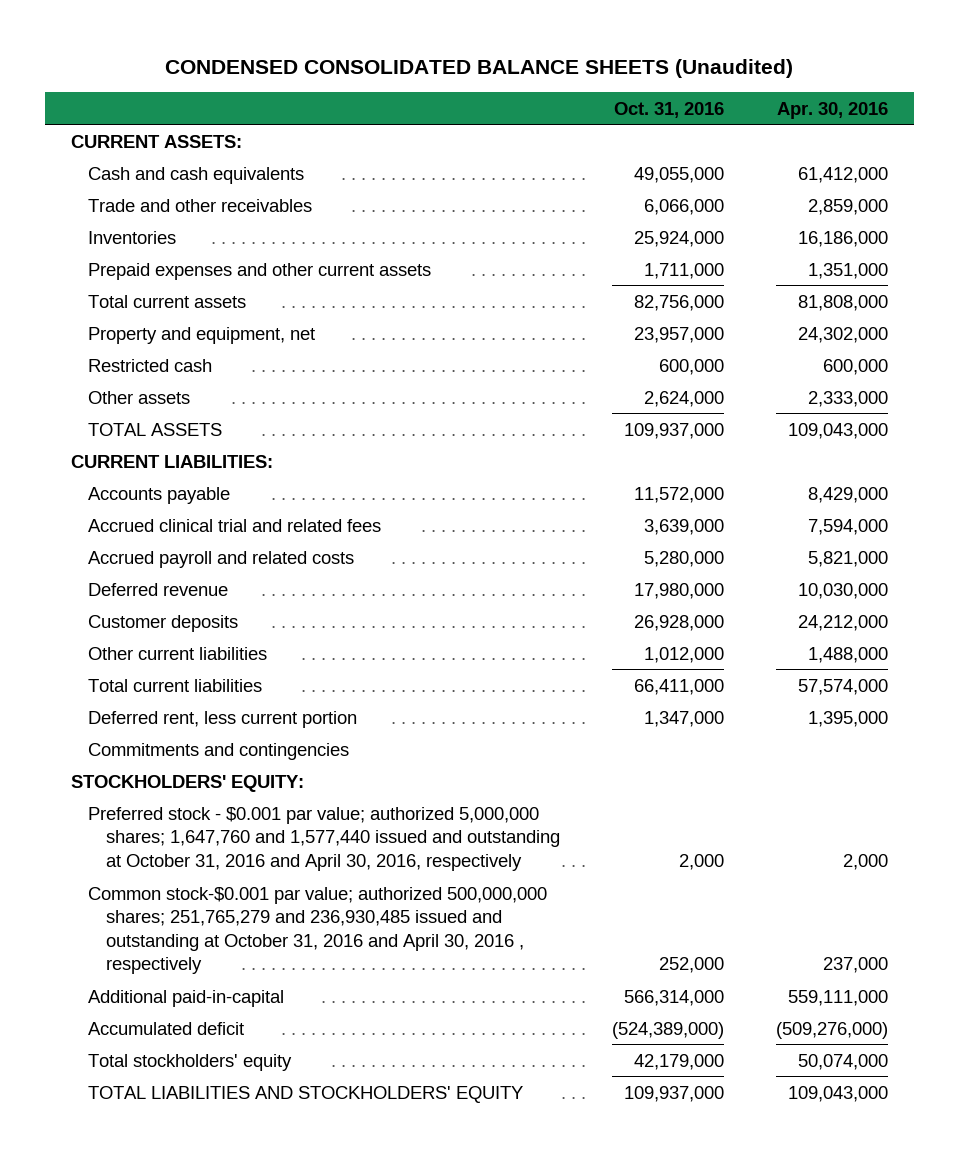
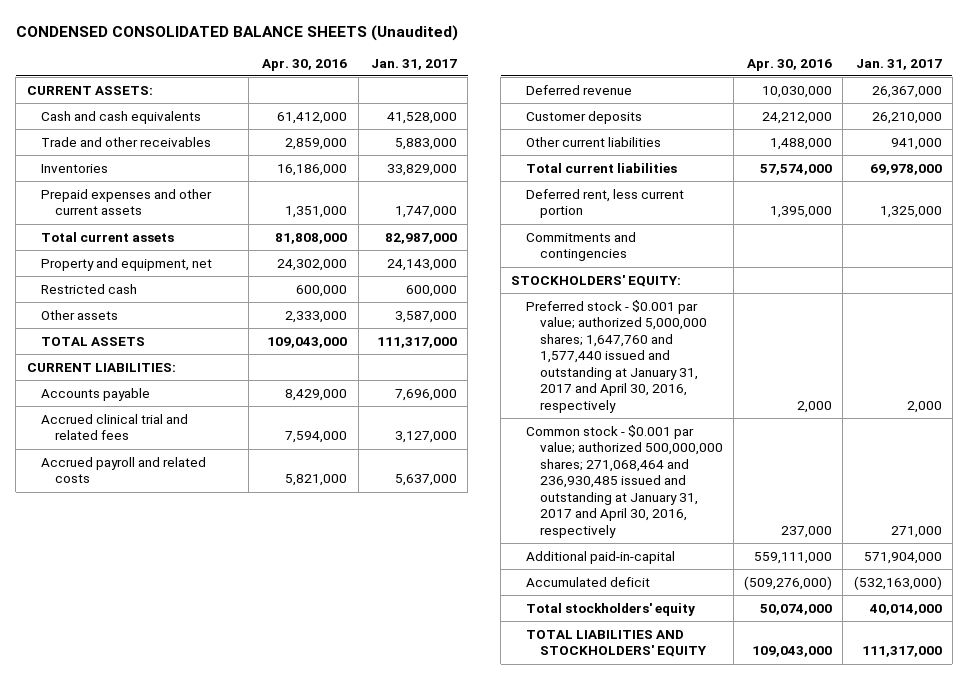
[613,101,724,118] Oct. 31, 2016 -> none
none -> [370,58,457,70] Jan. 31, 2017
[88,806,560,871] Preferred stock - $0.001 par value; authorized 5,000,000 shares; 1,647,760 and 1,577,440 issued and outstanding at October 31, 2016 and April 30, 2016, respectively -> [525,299,707,413] Preferred stock - $0.001 par value; authorized 5,000,000 shares; 1,647,760 and 1,577,440 issued and outstanding at January 31, 2017 and April 30, 2016, respectively
[88,886,548,975] Common stock-$0.001 par value; authorized 500,000,000 shares; 251,765,279 and 236,930,485 issued and outstanding at October 31, 2016 and April 30, 2016 , respectively -> [525,424,723,538] Common stock - $0.001 par value; authorized 500,000,000 shares; 271,068,464 and 236,930,485 issued and outstanding at January 31, 2017 and April 30, 2016, respectively

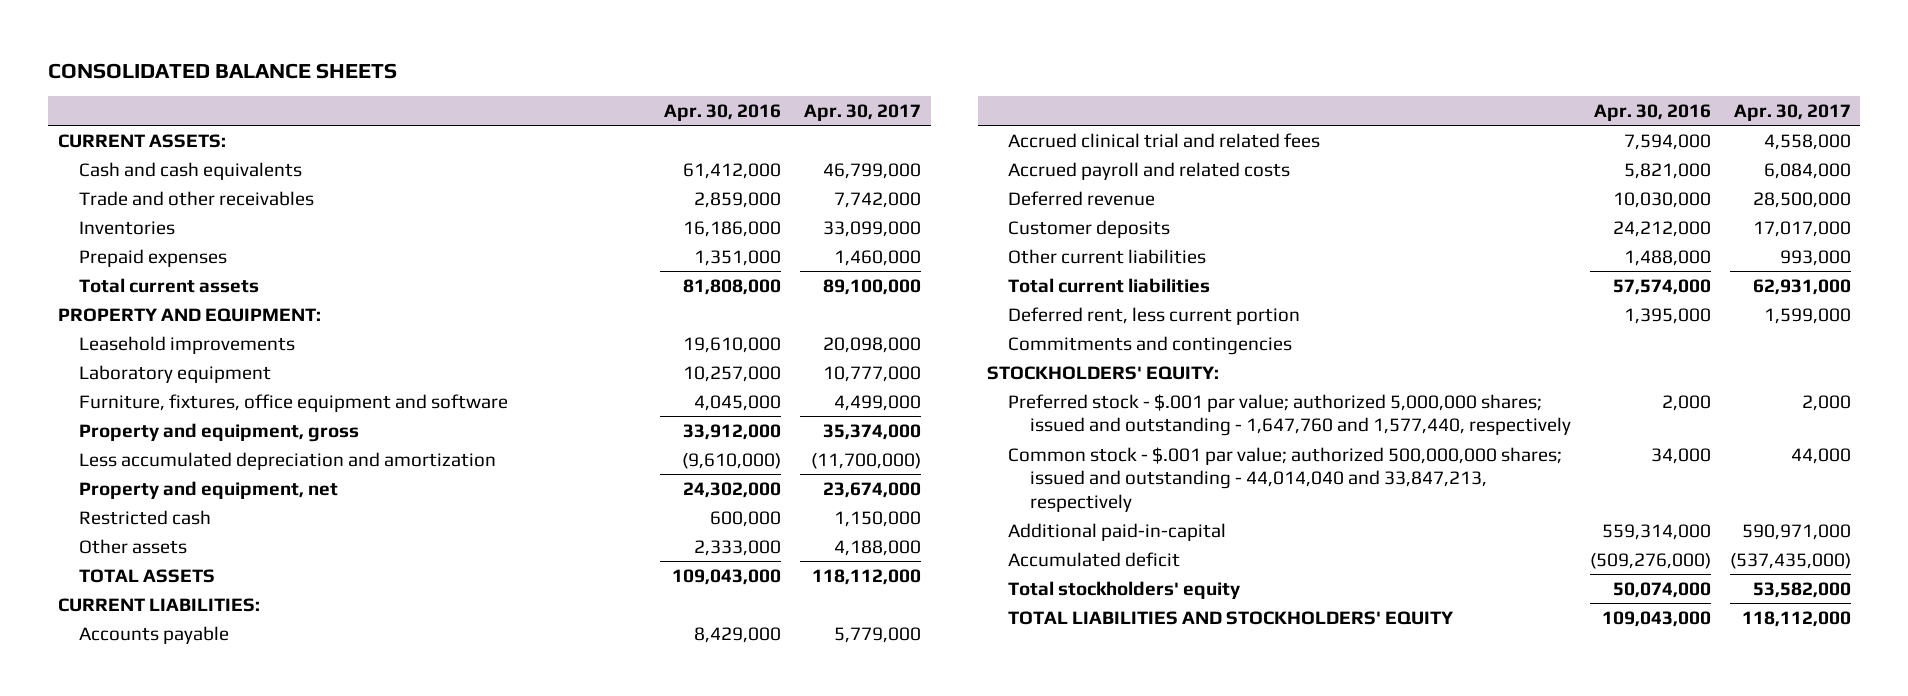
[15,24,458,41] CONDENSED CONSOLIDATED BALANCE SHEETS (Unaudited) -> [48,62,398,79] CONSOLIDATED BALANCE SHEETS
[370,58,457,70] Jan. 31, 2017 -> none
none -> [804,104,922,122] Apr. 30, 2017
[40,188,212,216] Prepaid expenses and other current assets -> [78,248,227,267] Prepaid expenses
none -> [57,307,321,322] PROPERTY AND EQUIPMENT:
none -> [78,335,295,354] Leasehold improvements
none -> [78,364,271,383] Laboratory equipment
none -> [78,393,508,412] Furniture, fixtures, office equipment and software
none -> [78,422,359,442] Property and equipment, gross
none -> [78,451,496,470] Less accumulated depreciation and amortization
[525,299,707,413] Preferred stock - $0.001 par value; authorized 5,000,000 shares; 1,647,760 and 1,577,440 issued and outstanding at January 31, 2017 and April 30, 2016, respectively -> [1008,393,1571,437] Preferred stock - $.001 par value; authorized 5,000,000 shares; issued and outstanding - 1,647,760 and 1,577,440, respectively
[525,424,723,538] Common stock - $0.001 par value; authorized 500,000,000 shares; 271,068,464 and 236,930,485 issued and outstanding at January 31, 2017 and April 30, 2016, respectively -> [1008,446,1563,513] Common stock - $.001 par value; authorized 500,000,000 shares; issued and outstanding - 44,014,040 and 33,847,213, respectively
[781,525,833,538] 237,000 -> [1650,447,1711,464] 34,000
[754,551,833,564] 559,111,000 -> [1601,523,1711,540] 559,314,000

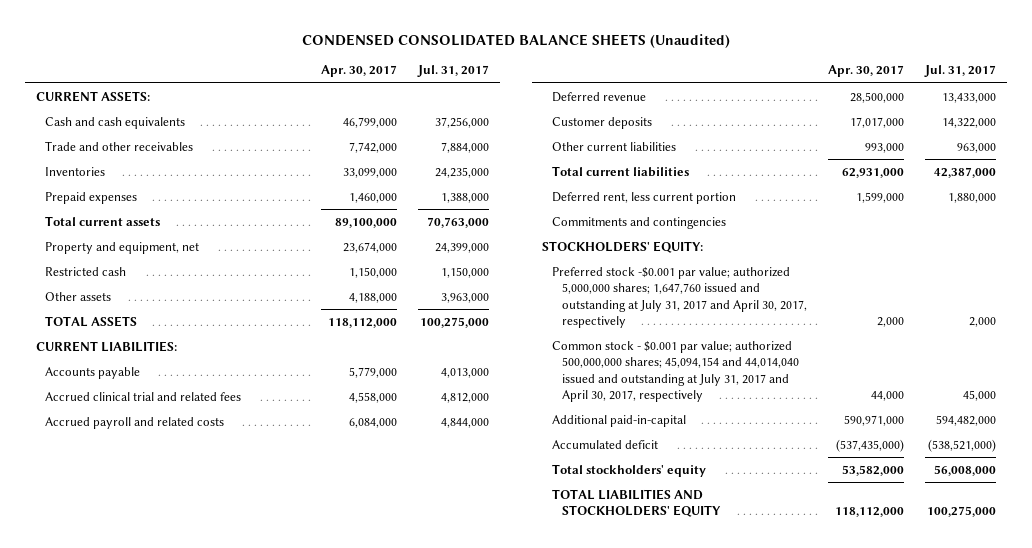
[48,62,398,79] CONSOLIDATED BALANCE SHEETS -> [301,33,730,48] CONDENSED CONSOLIDATED BALANCE SHEETS (Unaudited)
[664,104,782,122] Apr. 30, 2016 -> none
none -> [417,65,490,78] Jul. 31, 2017
[57,307,321,322] PROPERTY AND EQUIPMENT: -> none
[78,335,295,354] Leasehold improvements -> none
[78,364,271,383] Laboratory equipment -> none
[78,393,508,412] Furniture, fixtures, office equipment and software -> none
[78,422,359,442] Property and equipment, gross -> none
[78,451,496,470] Less accumulated depreciation and amortization -> none
[1008,393,1571,437] Preferred stock - $.001 par value; authorized 5,000,000 shares; issued and outstanding - 1,647,760 and 1,577,440, respectively -> [552,266,807,328] Preferred stock -$0.001 par value; authorized 5,000,000 shares; 1,647,760 issued and outstanding at July 31, 2017 and April 30, 2017, respectively
[1008,446,1563,513] Common stock - $.001 par value; authorized 500,000,000 shares; issued and outstanding - 44,014,040 and 33,847,213, respectively -> [552,340,799,402] Common stock - $0.001 par value; authorized 500,000,000 shares; 45,094,154 and 44,014,040 issued and outstanding at July 31, 2017 and April 30, 2017, respectively

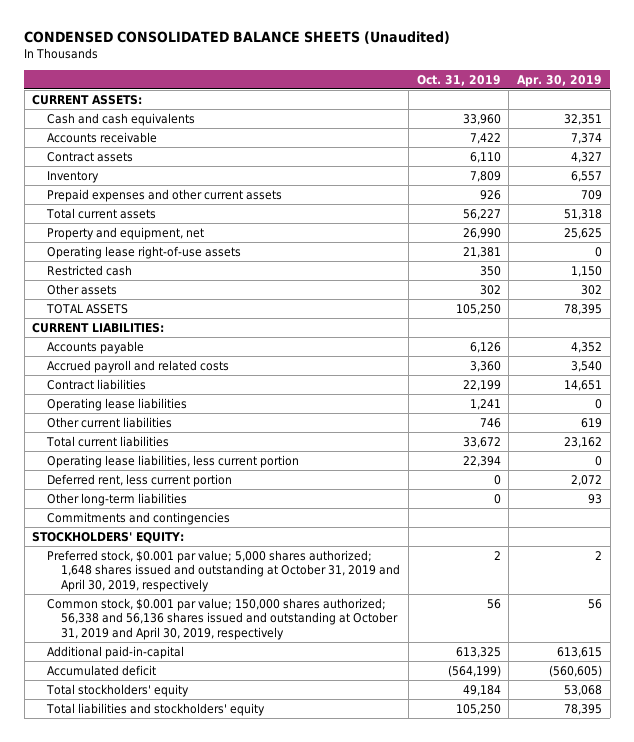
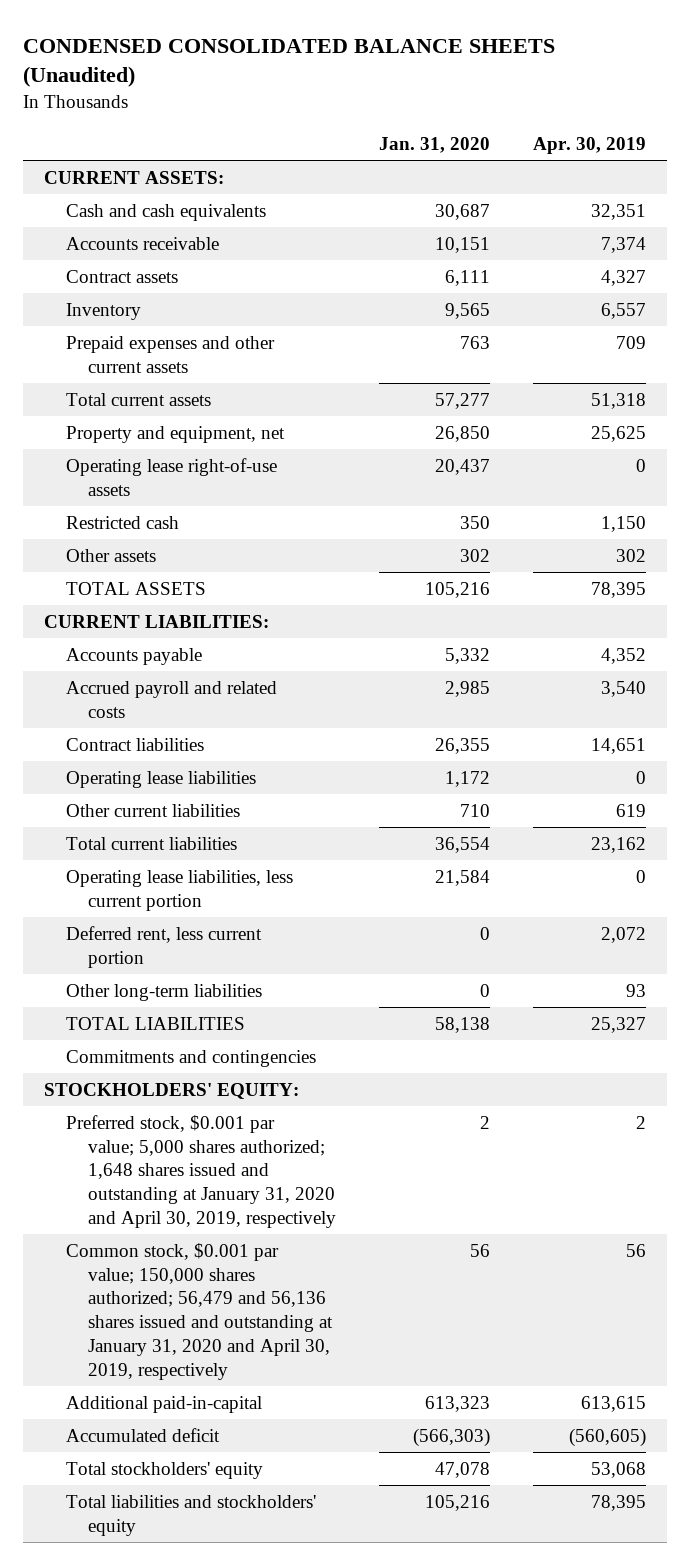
[416,74,501,86] Oct. 31, 2019 -> none
none -> [379,137,491,154] Jan. 31, 2020
none -> [66,1016,246,1030] TOTAL LIABILITIES
[46,549,401,593] Preferred stock, $0.001 par value; 5,000 shares authorized; 1,648 shares issued and outstanding at October 31, 2019 and April 30, 2019, respectively -> [66,1114,337,1228] Preferred stock, $0.001 par value; 5,000 shares authorized; 1,648 shares issued and outstanding at January 31, 2020 and April 30, 2019, respectively
[46,597,399,641] Common stock, $0.001 par value; 150,000 shares authorized; 56,338 and 56,136 shares issued and outstanding at October 31, 2019 and April 30, 2019, respectively -> [66,1242,334,1380] Common stock, $0.001 par value; 150,000 shares authorized; 56,479 and 56,136 shares issued and outstanding at January 31, 2020 and April 30, 2019, respectively

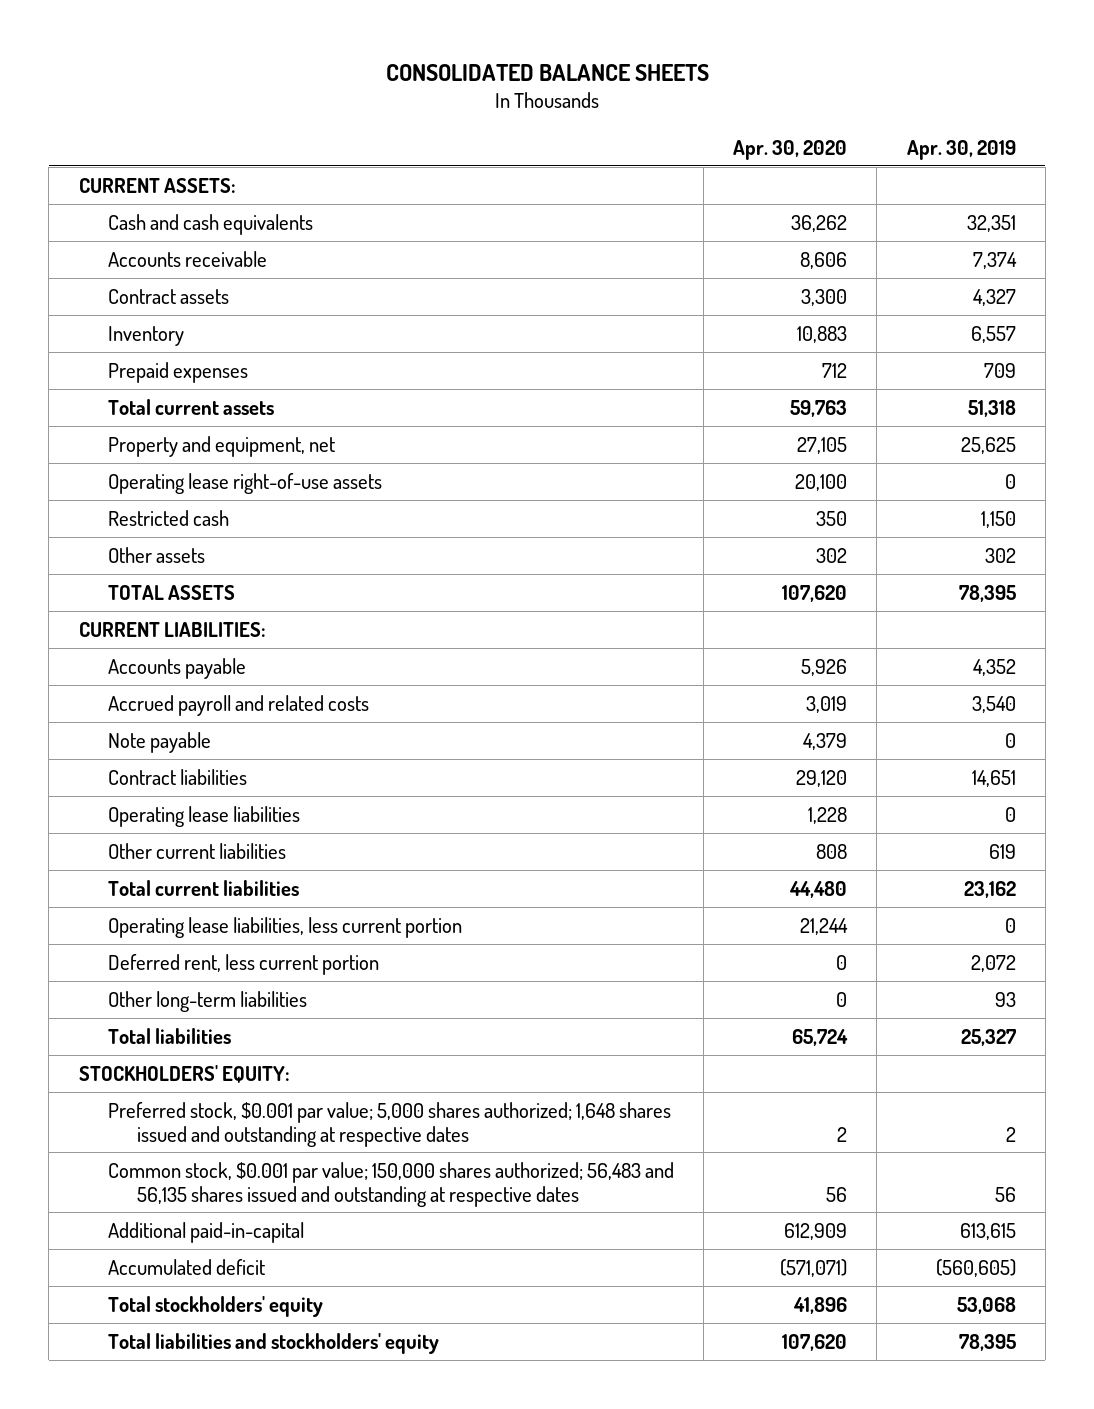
[22,38,555,88] CONDENSED CONSOLIDATED BALANCE SHEETS (Unaudited) -> [386,63,710,81] CONSOLIDATED BALANCE SHEETS
[379,137,491,154] Jan. 31, 2020 -> none
none -> [733,139,848,160] Apr. 30, 2020
[66,335,276,373] Prepaid expenses and other current assets -> [107,361,248,383] Prepaid expenses
none -> [107,731,211,753] Note payable
[66,1049,317,1067] Commitments and contingencies -> none
[66,1016,246,1030] TOTAL LIABILITIES -> [107,1027,231,1044] Total liabilities
[66,1114,337,1228] Preferred stock, $0.001 par value; 5,000 shares authorized; 1,648 shares issued and outstanding at January 31, 2020 and April 30, 2019, respectively -> [107,1101,671,1147] Preferred stock, $0.001 par value; 5,000 shares authorized; 1,648 shares issued and outstanding at respective dates
[66,1242,334,1380] Common stock, $0.001 par value; 150,000 shares authorized; 56,479 and 56,136 shares issued and outstanding at January 31, 2020 and April 30, 2019, respectively -> [107,1161,674,1207] Common stock, $0.001 par value; 150,000 shares authorized; 56,483 and 56,135 shares issued and outstanding at respective dates

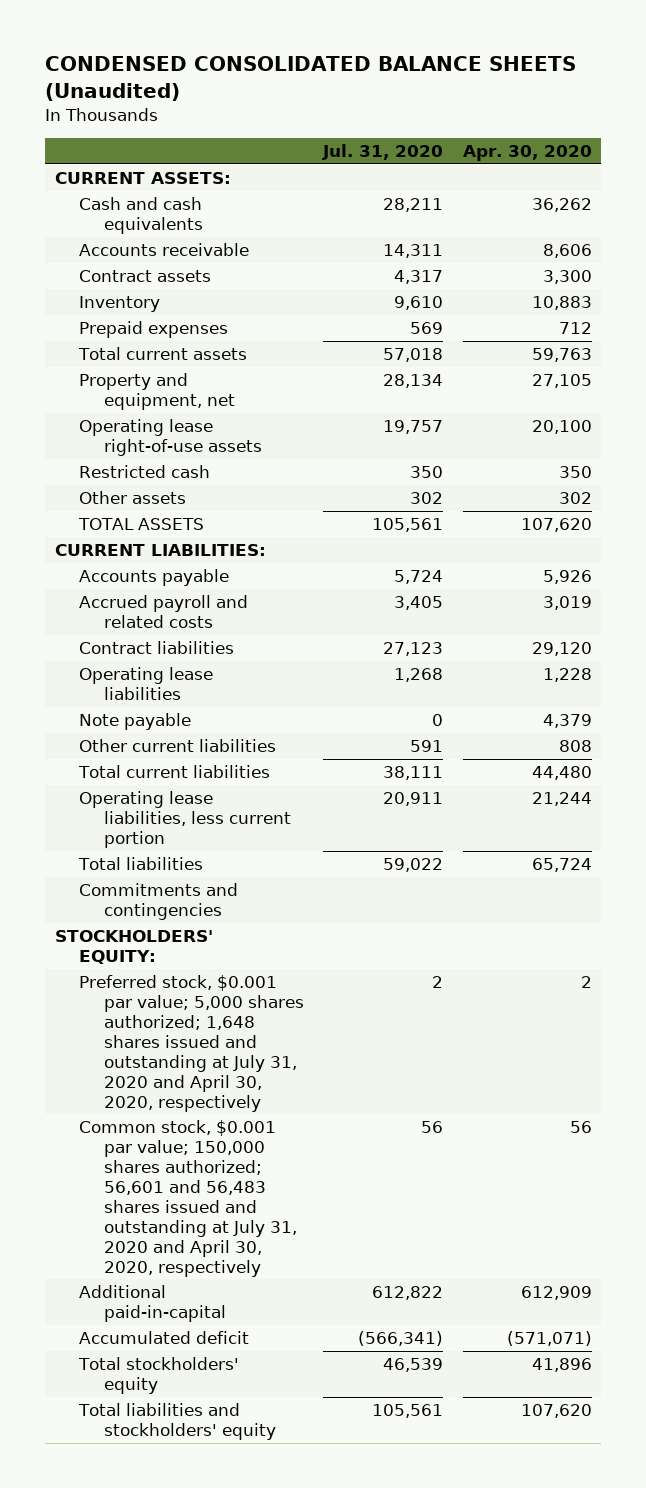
[386,63,710,81] CONSOLIDATED BALANCE SHEETS -> [44,56,576,101] CONDENSED CONSOLIDATED BALANCE SHEETS (Unaudited)
[906,139,1016,160] Apr. 30, 2019 -> none
none -> [322,144,444,161] Jul. 31, 2020
[107,731,211,753] Note payable -> [79,713,192,731] Note payable
[107,953,379,975] Deferred rent, less current portion -> none
[107,990,307,1012] Other long-term liabilities -> none
none -> [79,883,239,920] Commitments and contingencies
[107,1101,671,1147] Preferred stock, $0.001 par value; 5,000 shares authorized; 1,648 shares issued and outstanding at respective dates -> [79,975,304,1112] Preferred stock, $0.001 par value; 5,000 shares authorized; 1,648 shares issued and outstanding at July 31, 2020 and April 30, 2020, respectively
[107,1161,674,1207] Common stock, $0.001 par value; 150,000 shares authorized; 56,483 and 56,135 shares issued and outstanding at respective dates -> [79,1120,297,1277] Common stock, $0.001 par value; 150,000 shares authorized; 56,601 and 56,483 shares issued and outstanding at July 31, 2020 and April 30, 2020, respectively

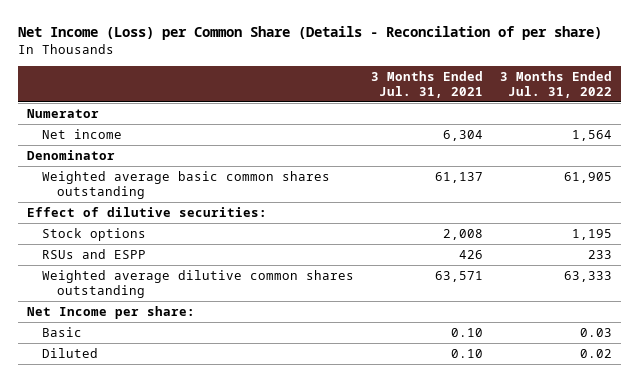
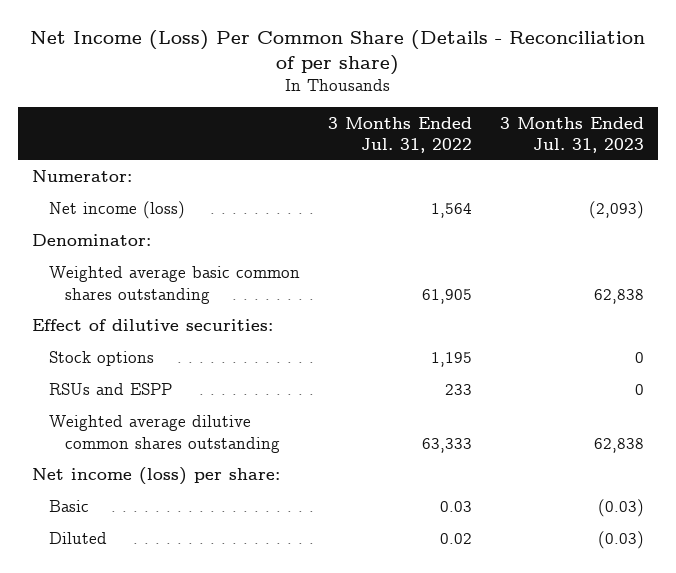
[17,26,602,41] Net Income (Loss) per Common Share (Details - Reconcilation of per share) -> [30,29,646,75] Net Income (Loss) Per Common Share (Details - Reconciliation of per share)
[371,70,484,98] 3 Months Ended Jul. 31, 2021 -> none
none -> [500,116,645,153] 3 Months Ended Jul. 31, 2023
[26,108,99,118] Numerator -> [32,170,133,183] Numerator:
[41,128,122,139] Net income -> [48,201,185,220] Net income (loss)
[26,149,115,160] Denominator -> [32,234,152,247] Denominator:
[26,305,195,319] Net Income per share: -> [32,467,281,486] Net income (loss) per share:

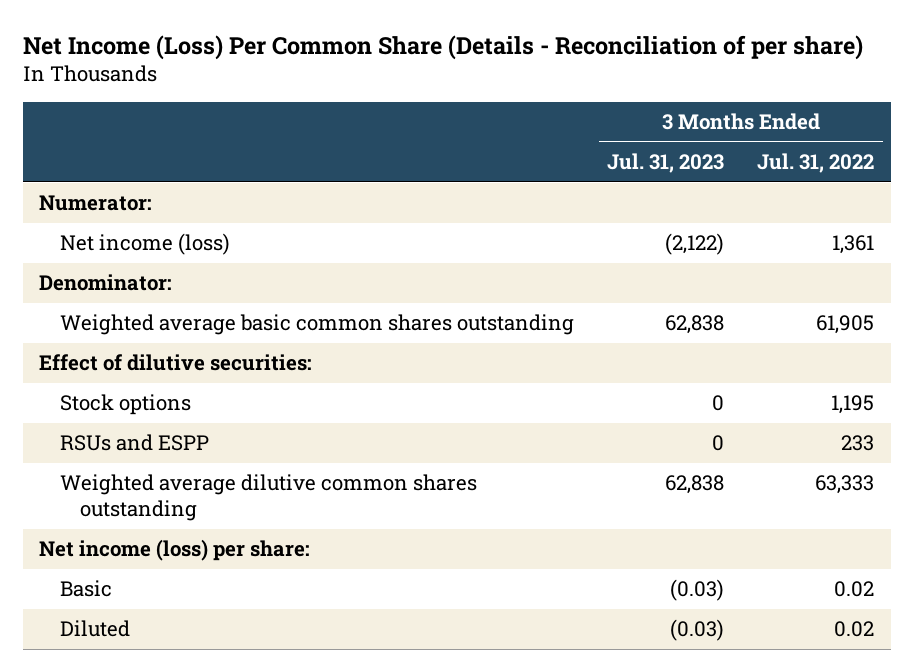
[430,203,472,219] 1,564 -> [832,235,875,255] 1,361
[589,201,645,220] (2,093) -> [665,233,725,256] (2,122)
[439,501,472,513] 0.03 -> [834,581,875,598] 0.02

